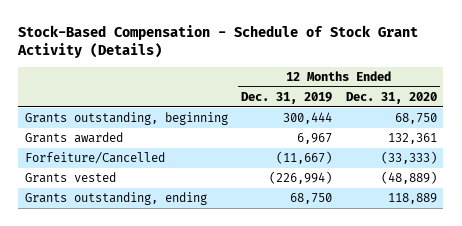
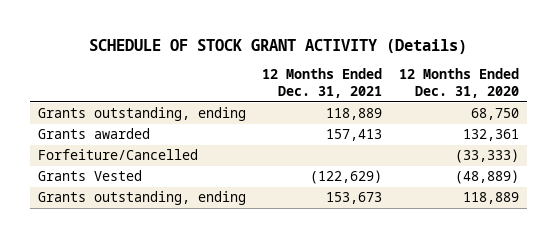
[17,24,419,59] Stock-Based Compensation - Schedule of Stock Grant Activity (Details) -> [89,38,468,54] SCHEDULE OF STOCK GRANT ACTIVITY (Details)
[241,91,333,104] Dec. 31, 2019 -> none
none -> [262,68,383,99] 12 Months Ended Dec. 31, 2021
[25,111,229,125] Grants outstanding, beginning -> [37,107,246,122] Grants outstanding, ending
[25,171,117,183] Grants vested -> [37,170,142,182] Grants Vested

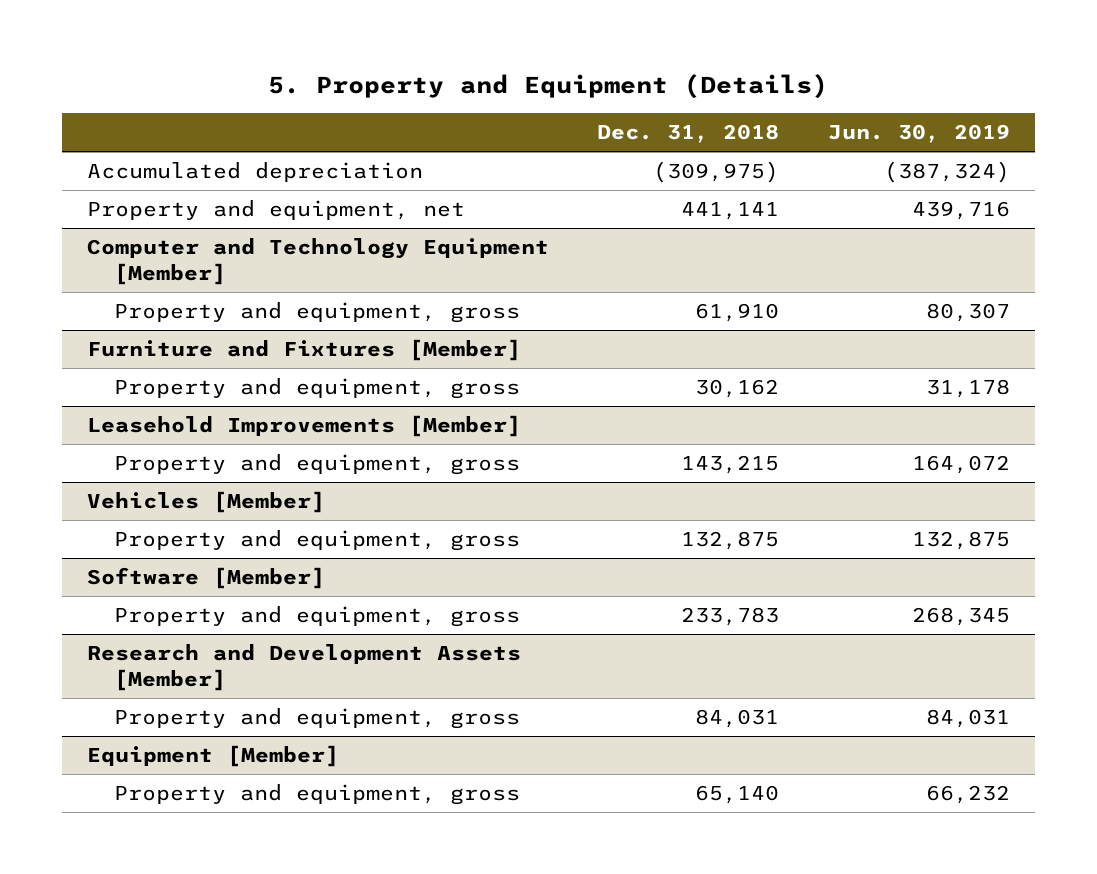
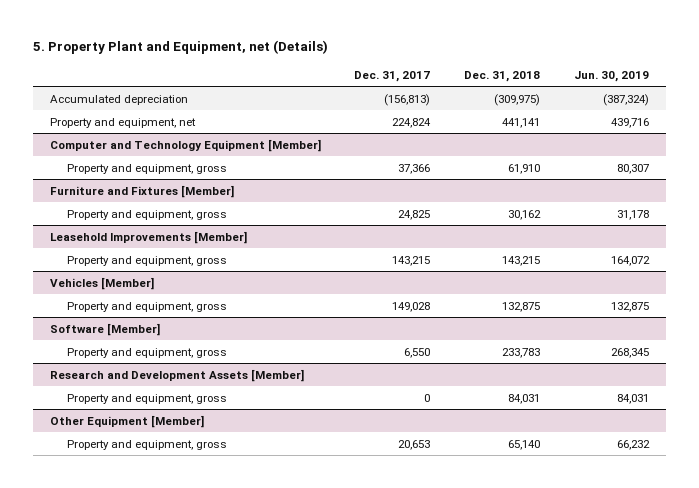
[268,74,829,100] 5. Property and Equipment (Details) -> [32,40,328,55] 5. Property Plant and Equipment, net (Details)
none -> [354,70,431,82] Dec. 31, 2017
[86,744,339,767] Equipment [Member] -> [49,414,204,428] Other Equipment [Member]

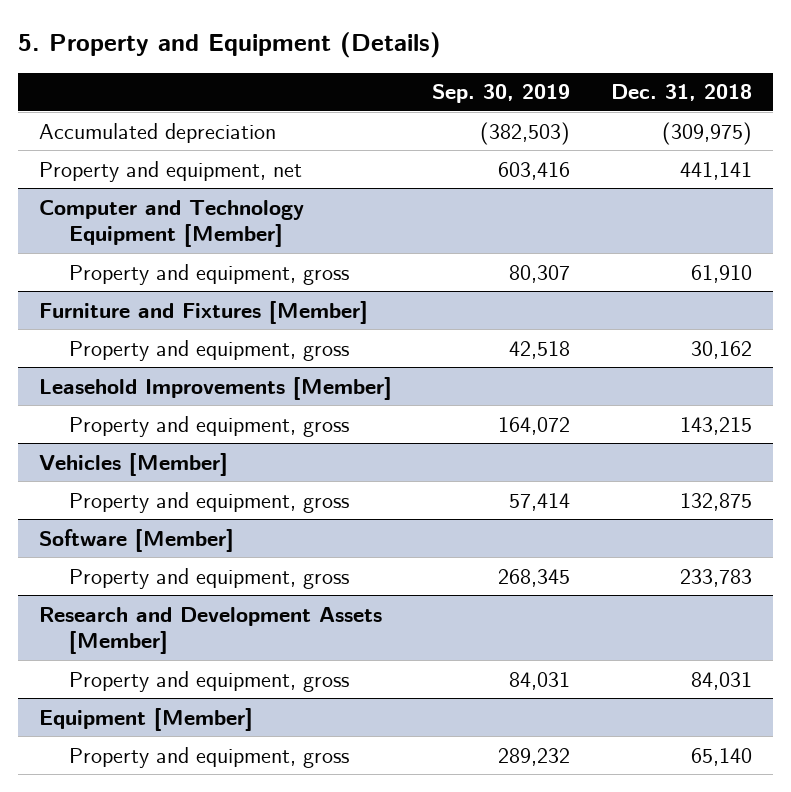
[32,40,328,55] 5. Property Plant and Equipment, net (Details) -> [18,32,442,59] 5. Property and Equipment (Details)
[354,70,431,82] Dec. 31, 2017 -> none
[573,70,649,82] Jun. 30, 2019 -> none
none -> [432,84,571,104] Sep. 30, 2019
[49,414,204,428] Other Equipment [Member] -> [38,707,253,731] Equipment [Member]

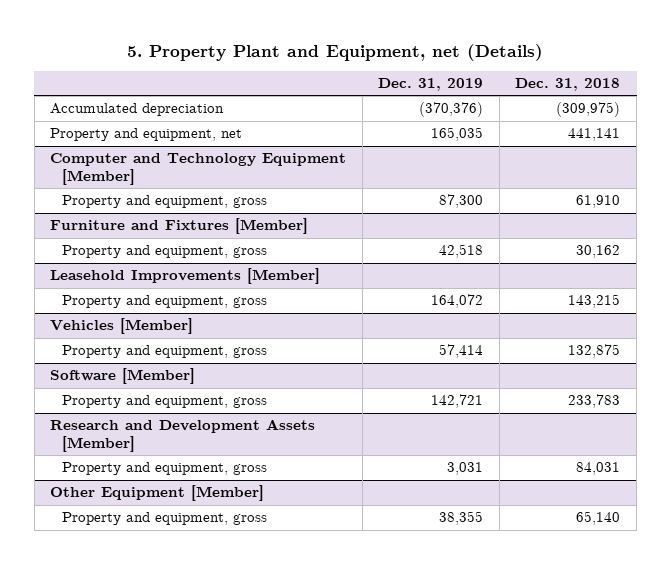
[18,32,442,59] 5. Property and Equipment (Details) -> [127,43,544,61] 5. Property Plant and Equipment, net (Details)
[432,84,571,104] Sep. 30, 2019 -> none
none -> [378,78,484,92] Dec. 31, 2019
[38,707,253,731] Equipment [Member] -> [50,485,265,502] Other Equipment [Member]

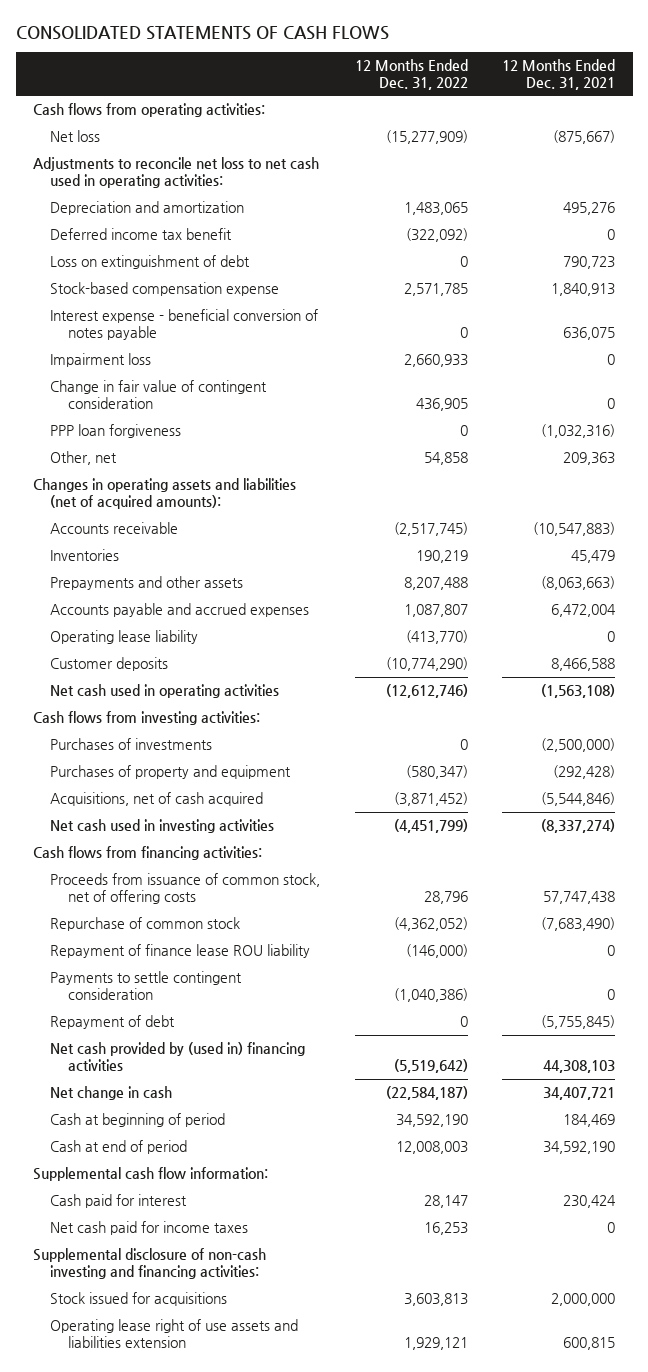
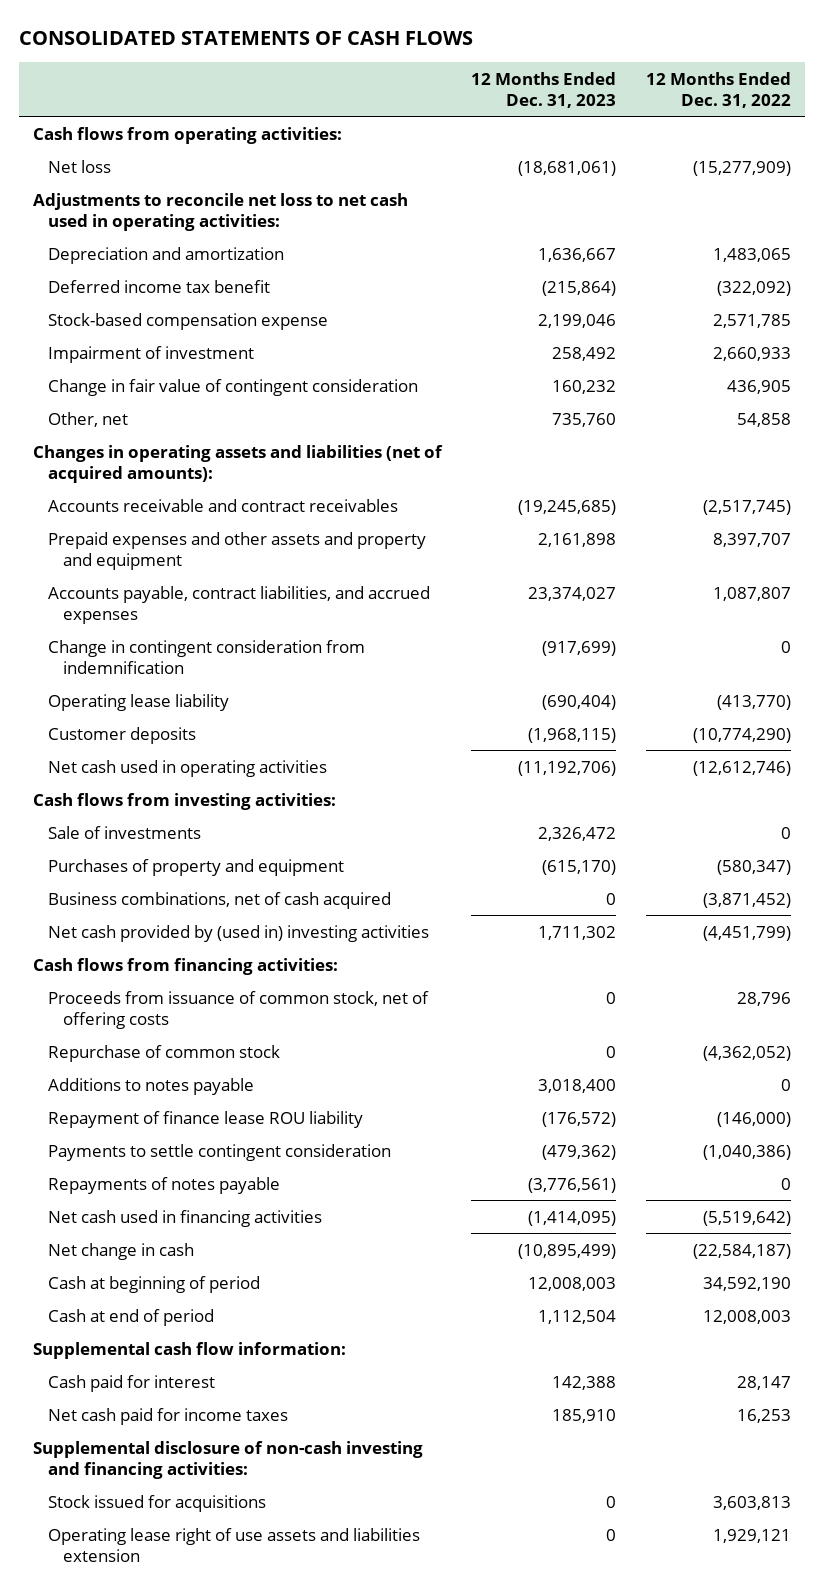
[502,59,616,91] 12 Months Ended Dec. 31, 2021 -> none
none -> [471,71,617,108] 12 Months Ended Dec. 31, 2023
[50,255,251,270] Loss on extinguishment of debt -> none
[50,309,319,341] Interest expense - beneficial conversion of notes payable -> none
[50,353,152,368] Impairment loss -> [48,345,255,363] Impairment of investment
[50,424,182,439] PPP loan forgiveness -> none
[50,549,120,562] Inventories -> none
[50,576,244,591] Prepayments and other assets -> none
[50,522,179,535] Accounts receivable -> [48,498,399,512] Accounts receivable and contract receivables
none -> [48,531,427,570] Prepaid expenses and other assets and property and equipment
[50,603,310,618] Accounts payable and accrued expenses -> [48,585,431,624] Accounts payable, contract liabilities, and accrued expenses
none -> [48,639,366,674] Change in contingent consideration from indemnification
[50,738,213,751] Purchases of investments -> [48,825,202,839] Sale of investments
[50,792,264,807] Acquisitions, net of cash acquired -> [48,891,392,909] Business combinations, net of cash acquired
[50,819,275,834] Net cash used in investing activities -> [48,924,430,942] Net cash provided by (used in) investing activities
none -> [48,1077,255,1095] Additions to notes payable
[50,1015,176,1030] Repayment of debt -> none
none -> [48,1176,281,1194] Repayments of notes payable
[50,1042,306,1072] Net cash provided by (used in) financing activities -> [48,1209,323,1227] Net cash used in financing activities

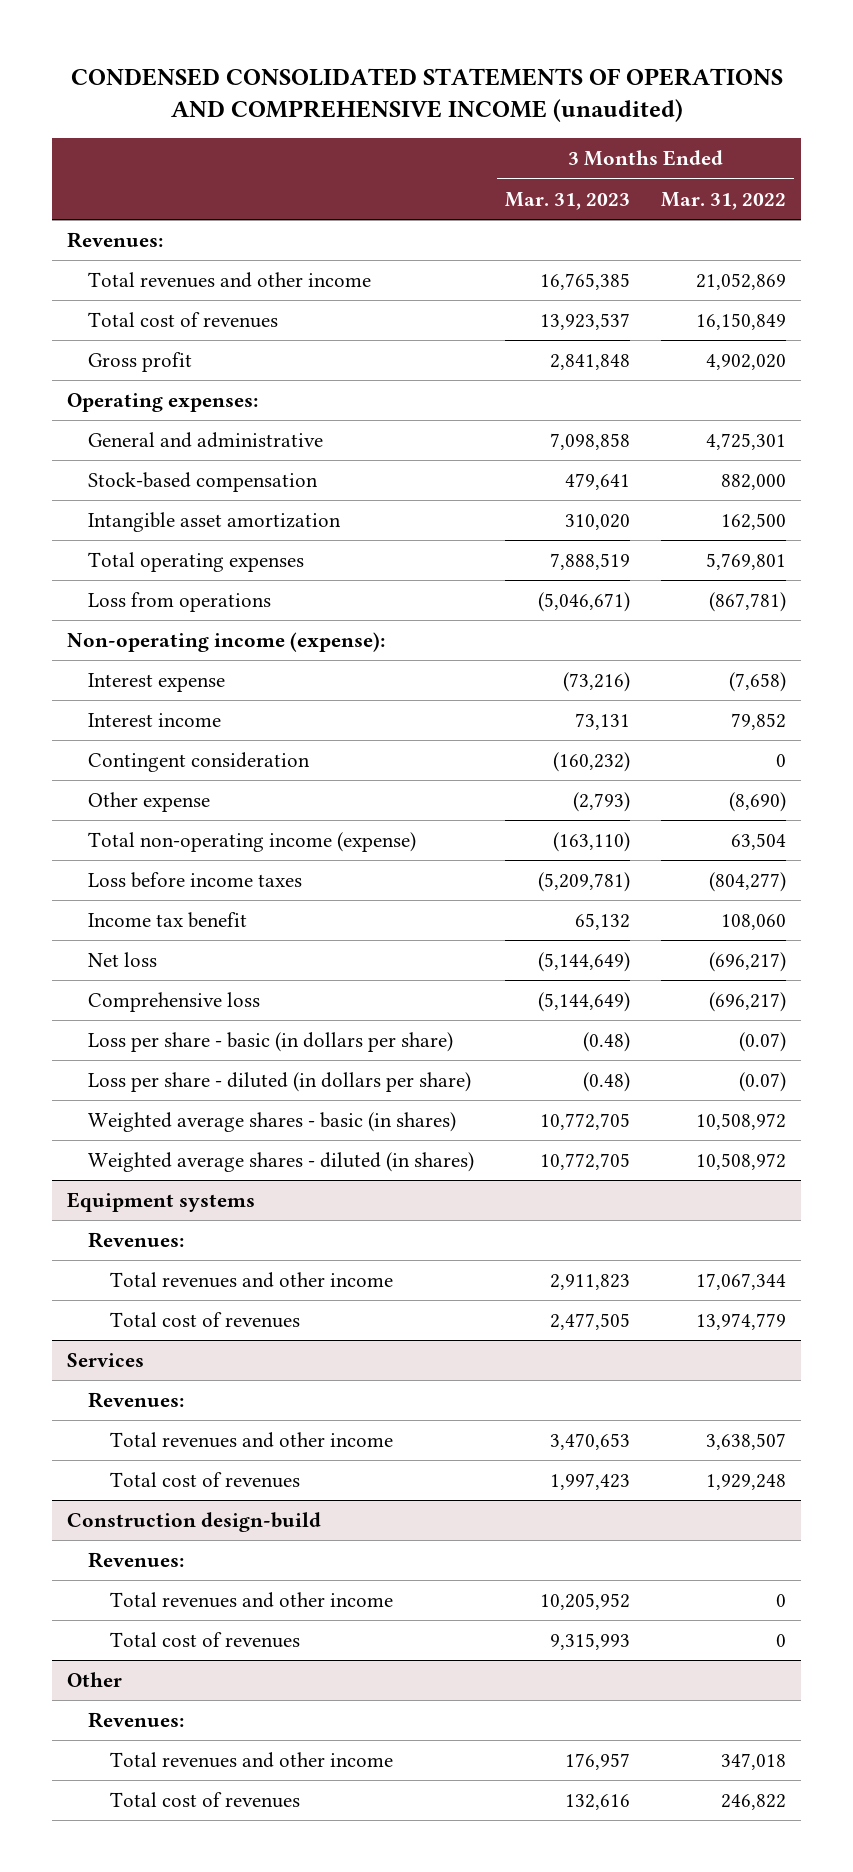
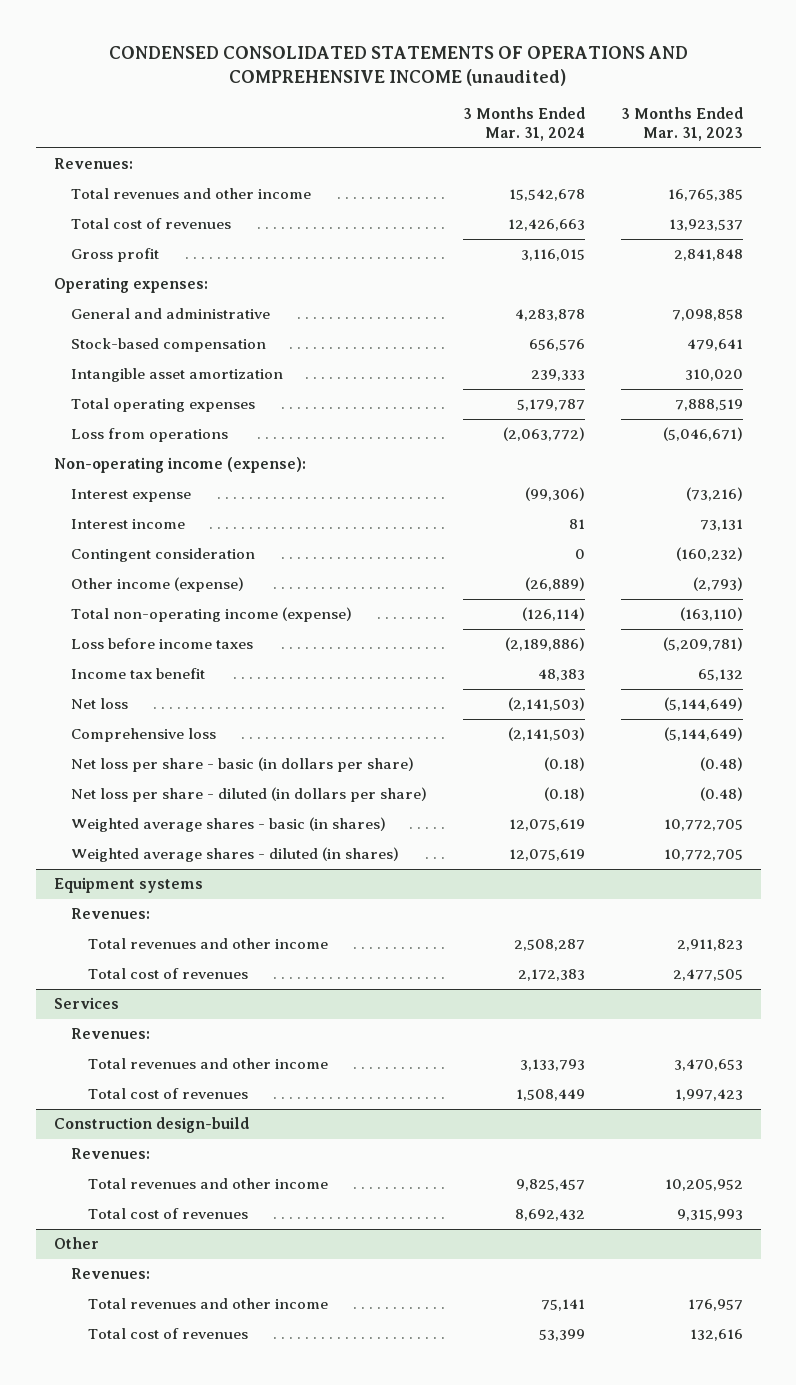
[660,191,786,210] Mar. 31, 2022 -> none
none -> [462,106,585,141] 3 Months Ended Mar. 31, 2024
[88,791,211,812] Other expense -> [70,577,244,593] Other income (expense)
[88,1031,454,1052] Loss per share - basic (in dollars per share) -> [70,757,414,773] Net loss per share - basic (in dollars per share)
[88,1071,472,1092] Loss per share - diluted (in dollars per share) -> [70,787,427,803] Net loss per share - diluted (in dollars per share)

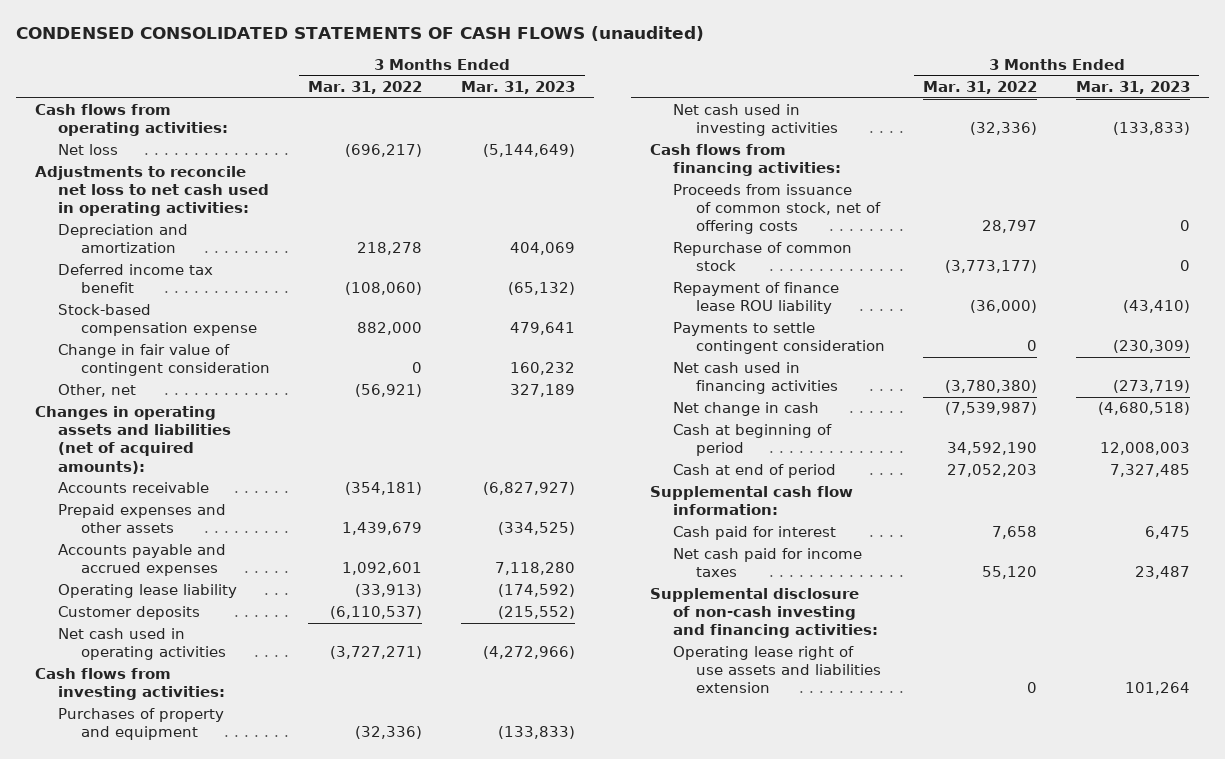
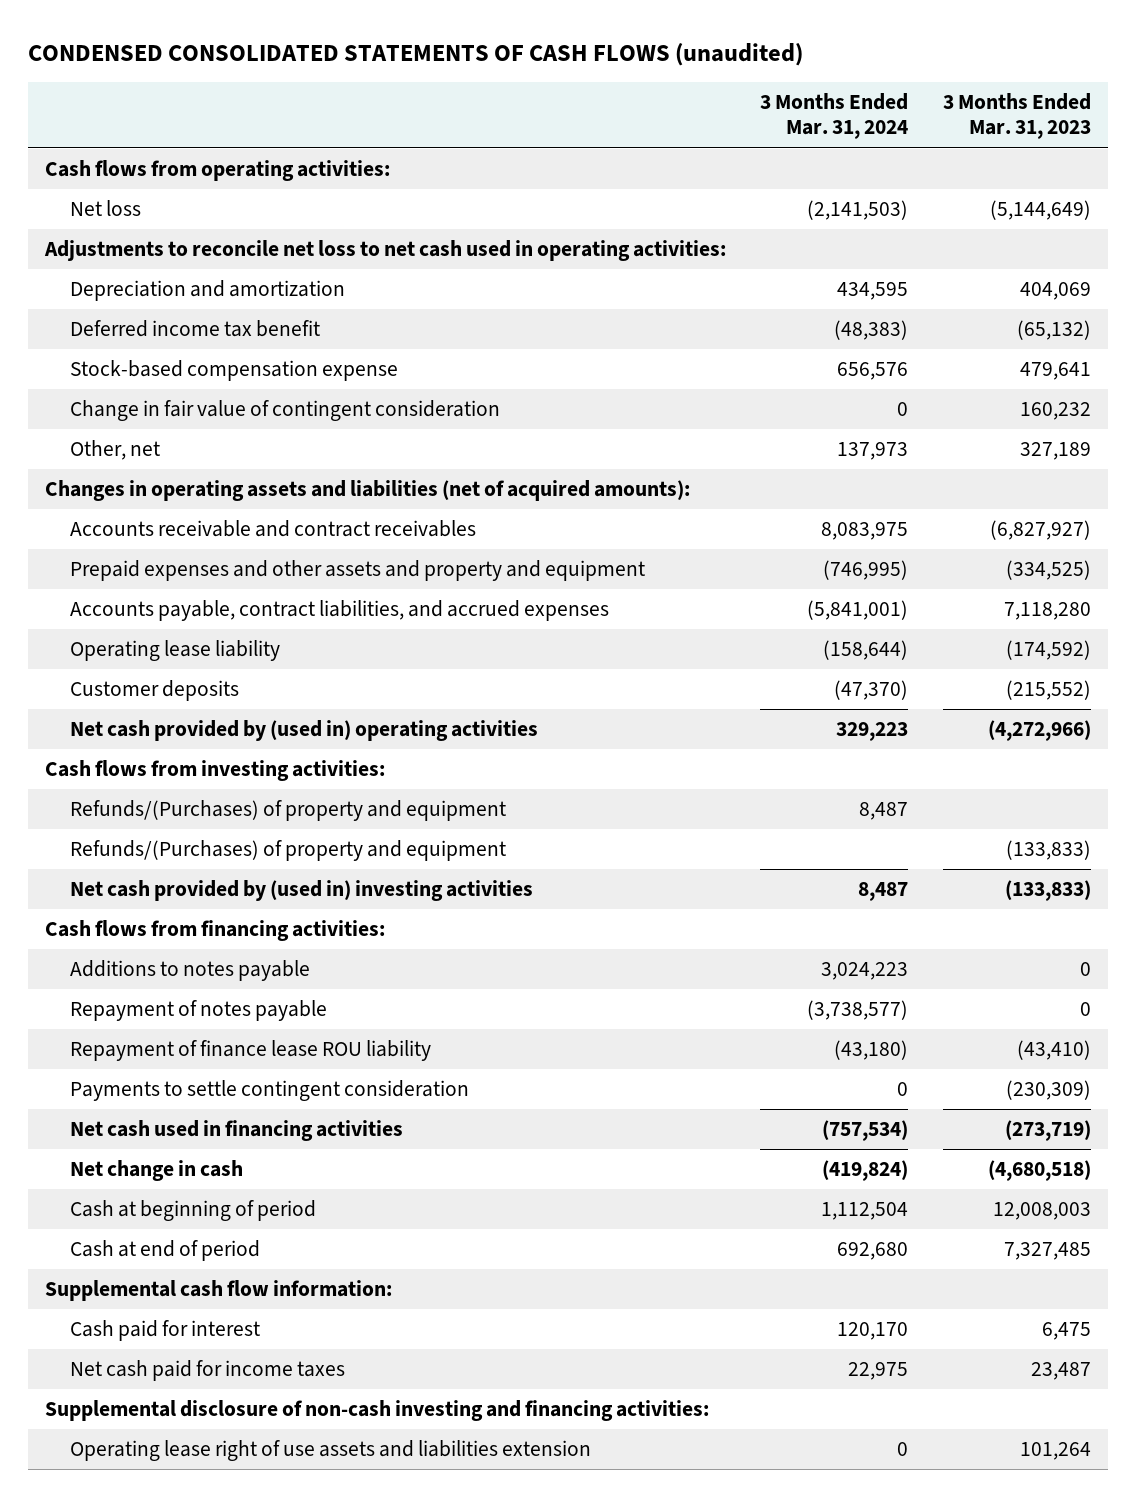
[308,80,423,94] Mar. 31, 2022 -> none
none -> [760,93,909,140] 3 Months Ended Mar. 31, 2024
[58,482,210,494] Accounts receivable -> [70,520,477,538] Accounts receivable and contract receivables
[58,504,227,534] Prepaid expenses and other assets -> [70,560,646,582] Prepaid expenses and other assets and property and equipment
[58,544,227,577] Accounts payable and accrued expenses -> [70,600,610,622] Accounts payable, contract liabilities, and accrued expenses
[58,628,226,661] Net cash used in operating activities -> [70,720,539,742] Net cash provided by (used in) operating activities
none -> [70,800,507,822] Refunds/(Purchases) of property and equipment
[58,708,225,741] Purchases of property and equipment -> [70,840,507,862] Refunds/(Purchases) of property and equipment
[672,104,838,137] Net cash used in investing activities -> [70,880,534,902] Net cash provided by (used in) investing activities
[672,184,881,235] Proceeds from issuance of common stock, net of offering costs -> none
[672,242,852,272] Repurchase of common stock -> none
none -> [70,960,311,982] Additions to notes payable
none -> [70,1000,328,1022] Repayment of notes payable

